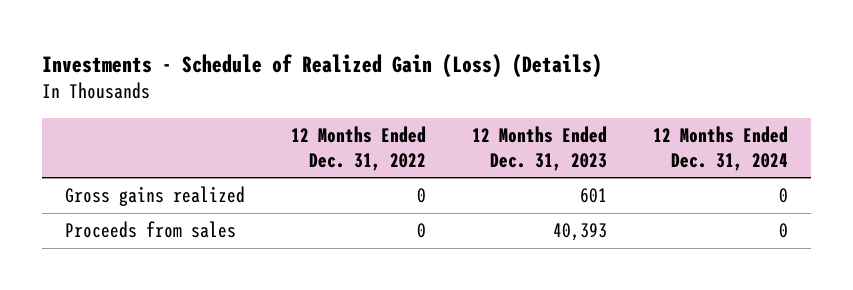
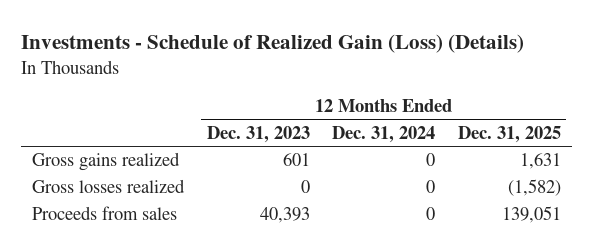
[291,125,427,171] 12 Months Ended Dec. 31, 2022 -> none
none -> [457,125,561,143] Dec. 31, 2025
none -> [32,179,186,194] Gross losses realized

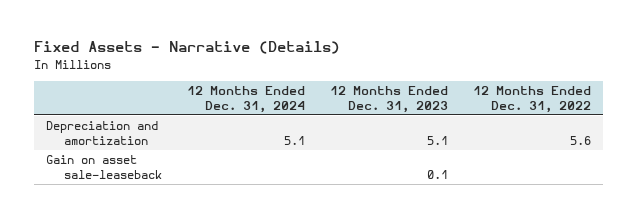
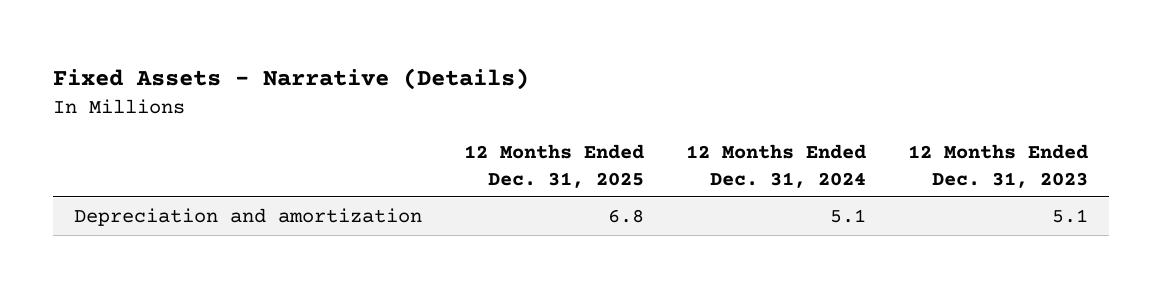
[472,85,591,113] 12 Months Ended Dec. 31, 2022 -> none
none -> [463,144,644,188] 12 Months Ended Dec. 31, 2025
[45,154,163,179] Gain on asset sale-leaseback -> none

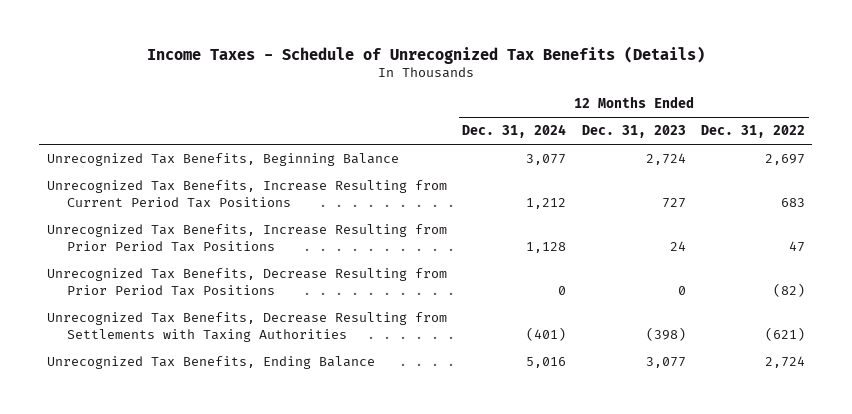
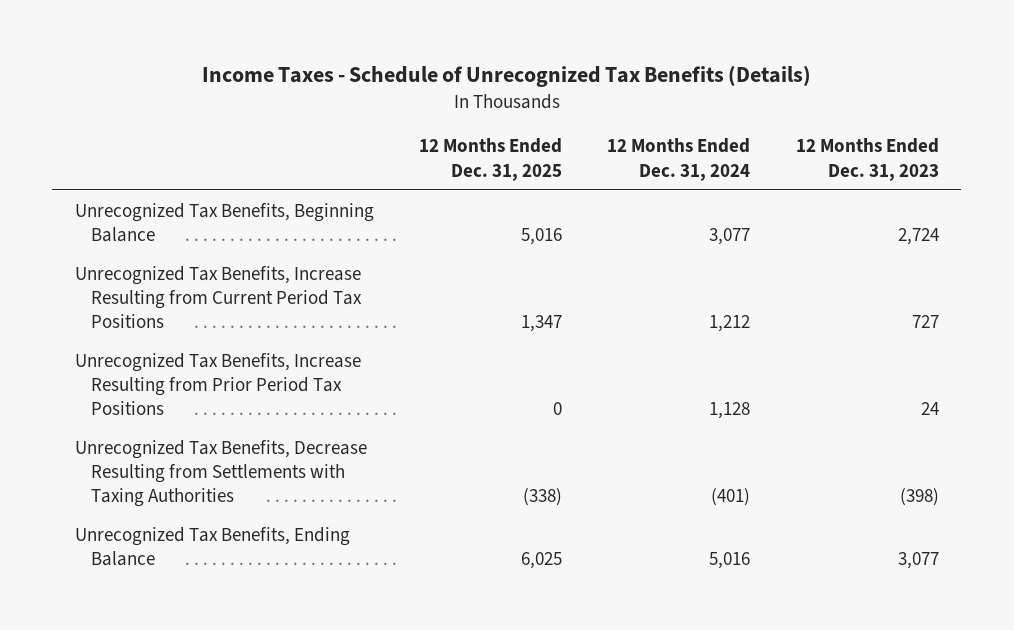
[700,125,805,139] Dec. 31, 2022 -> none
none -> [419,138,563,181] 12 Months Ended Dec. 31, 2025
[47,268,448,296] Unrecognized Tax Benefits, Decrease Resulting from Prior Period Tax Positions -> none

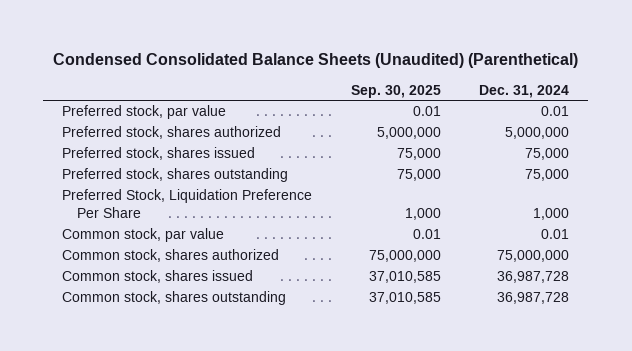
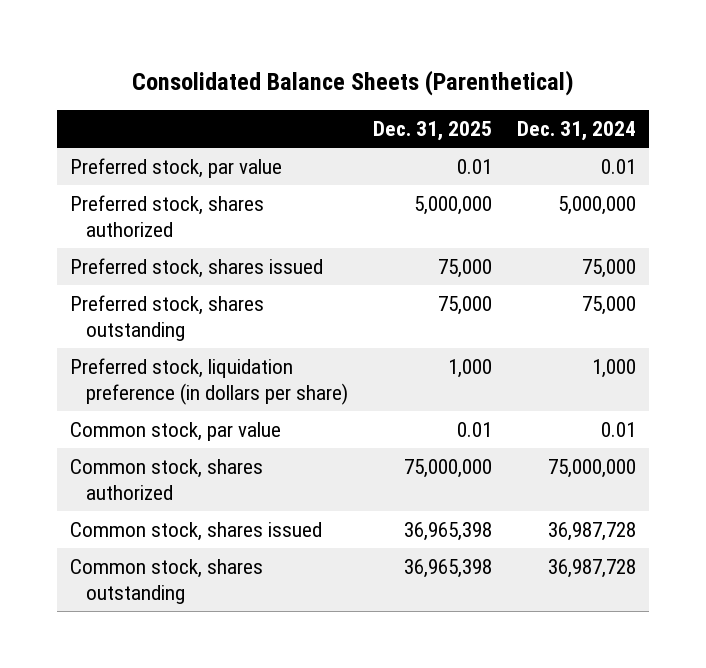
[52,53,578,69] Condensed Consolidated Balance Sheets (Unaudited) (Parenthetical) -> [131,69,574,96] Consolidated Balance Sheets (Parenthetical)
[350,84,441,98] Sep. 30, 2025 -> none
none -> [373,121,493,142] Dec. 31, 2025
[62,189,313,218] Preferred Stock, Liquidation Preference Per Share -> [69,357,349,405] Preferred stock, liquidation preference (in dollars per share)

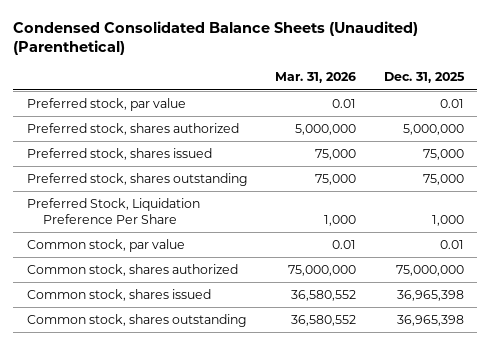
[131,69,574,96] Consolidated Balance Sheets (Parenthetical) -> [13,20,419,56] Condensed Consolidated Balance Sheets (Unaudited) (Parenthetical)
[517,121,637,142] Dec. 31, 2024 -> none
none -> [275,72,357,84] Mar. 31, 2026
[69,357,349,405] Preferred stock, liquidation preference (in dollars per share) -> [27,198,201,224] Preferred Stock, Liquidation Preference Per Share

